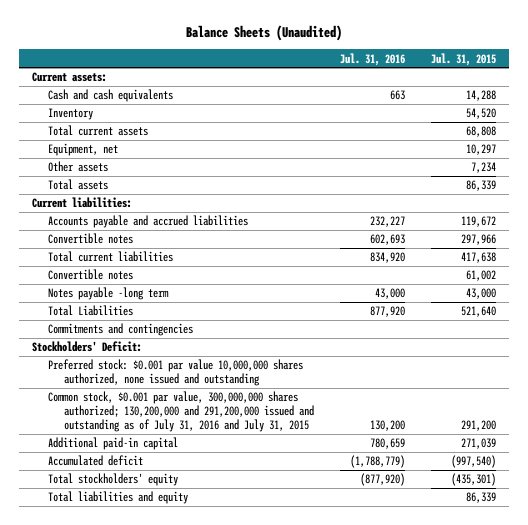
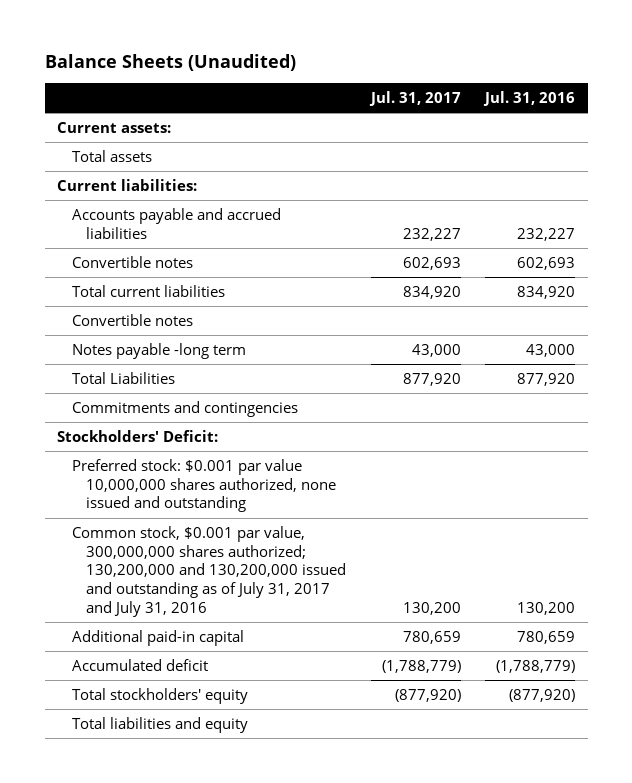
[430,52,496,66] Jul. 31, 2015 -> none
none -> [368,91,461,107] Jul. 31, 2017
[47,89,173,103] Cash and cash equivalents -> none
[47,108,93,121] Inventory -> none
[47,125,148,137] Total current assets -> none
[47,143,118,157] Equipment, net -> none
[47,161,108,173] Other assets -> none
[47,391,314,432] Common stock, $0.001 par value, 300,000,000 shares authorized; 130,200,000 and 291,200,000 issued and outstanding as of July 31, 2016 and July 31, 2015 -> [71,525,346,617] Common stock, $0.001 par value, 300,000,000 shares authorized; 130,200,000 and 130,200,000 issued and outstanding as of July 31, 2017 and July 31, 2016

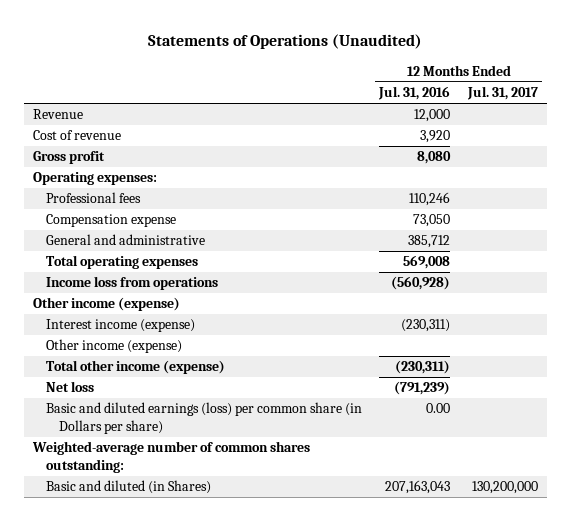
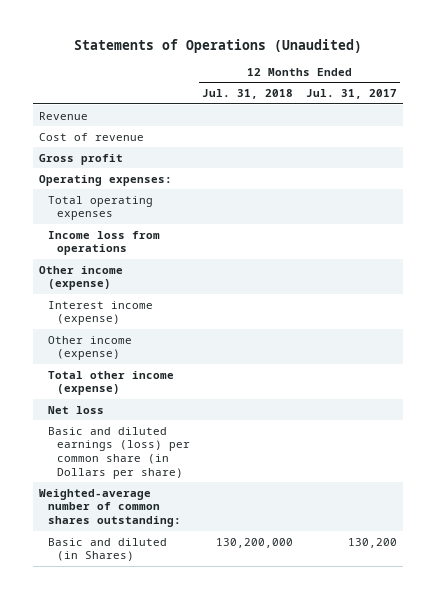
[378,86,451,101] Jul. 31, 2016 -> none
none -> [202,89,294,100] Jul. 31, 2018
[45,192,141,204] Professional fees -> none
[45,214,176,228] Compensation expense -> none
[45,234,205,246] General and administrative -> none
[471,481,538,495] 130,200,000 -> [347,537,397,548] 130,200

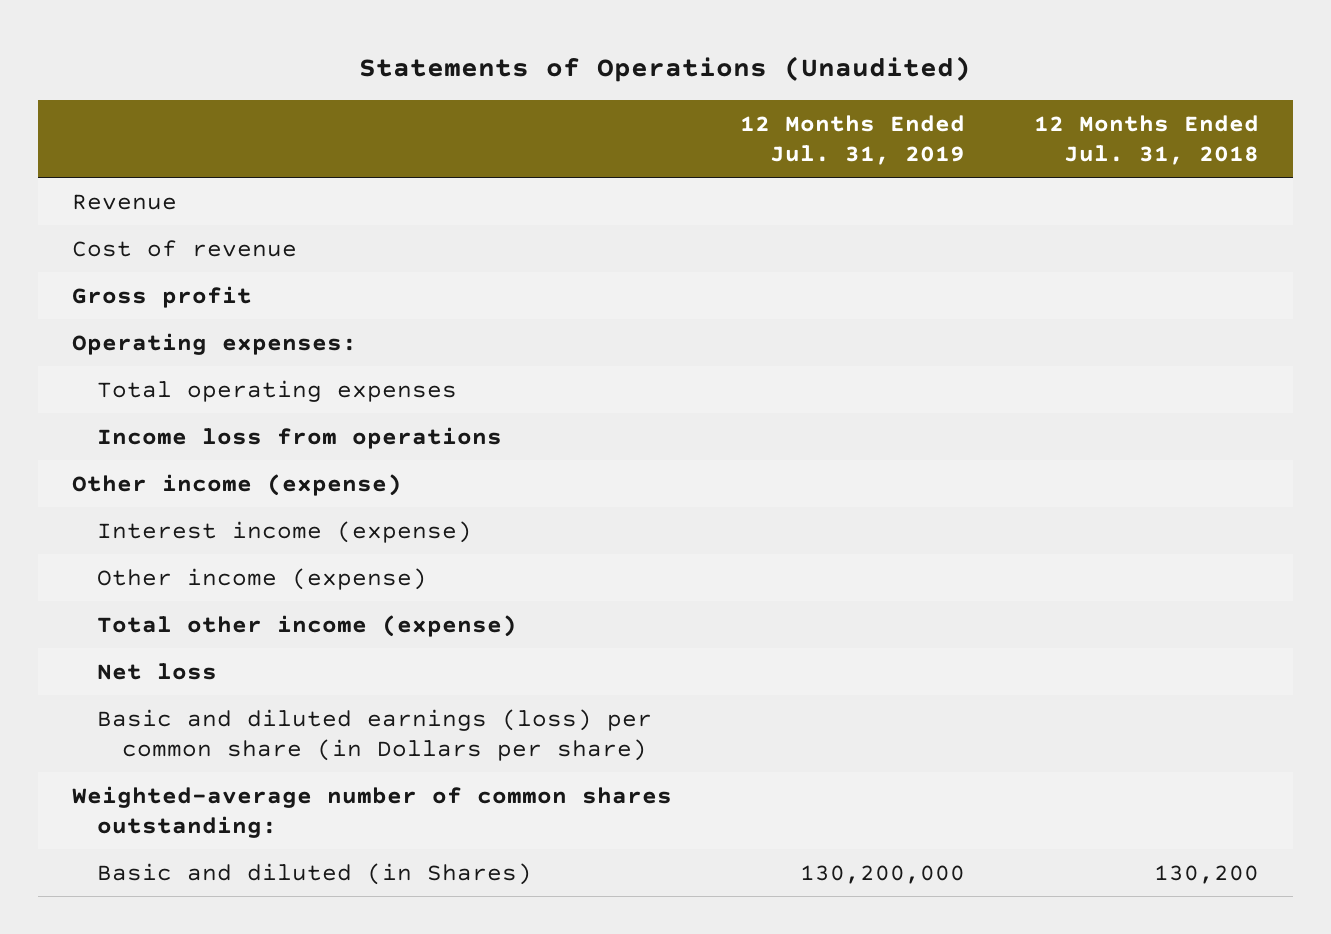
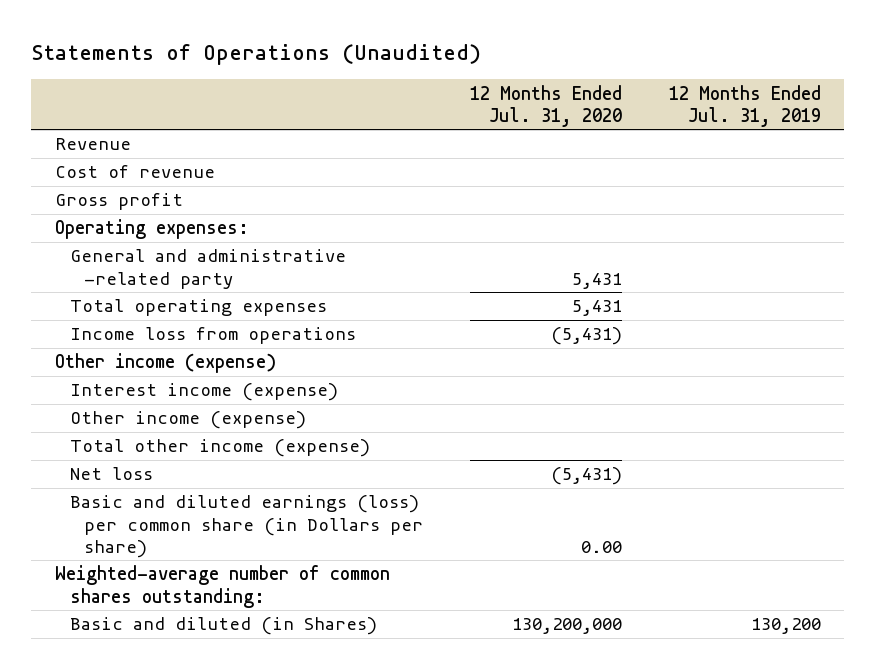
[1033,115,1259,165] 12 Months Ended Jul. 31, 2018 -> none
none -> [470,84,623,127] 12 Months Ended Jul. 31, 2020
none -> [69,249,346,289] General and administrative -related party
[800,864,966,884] 130,200,000 -> [750,618,821,635] 130,200

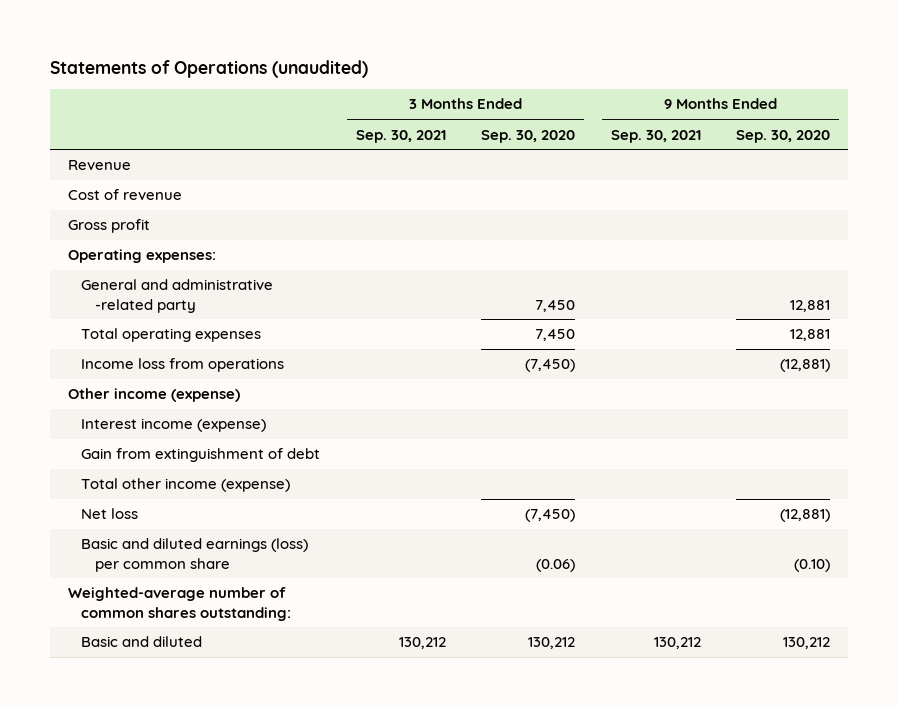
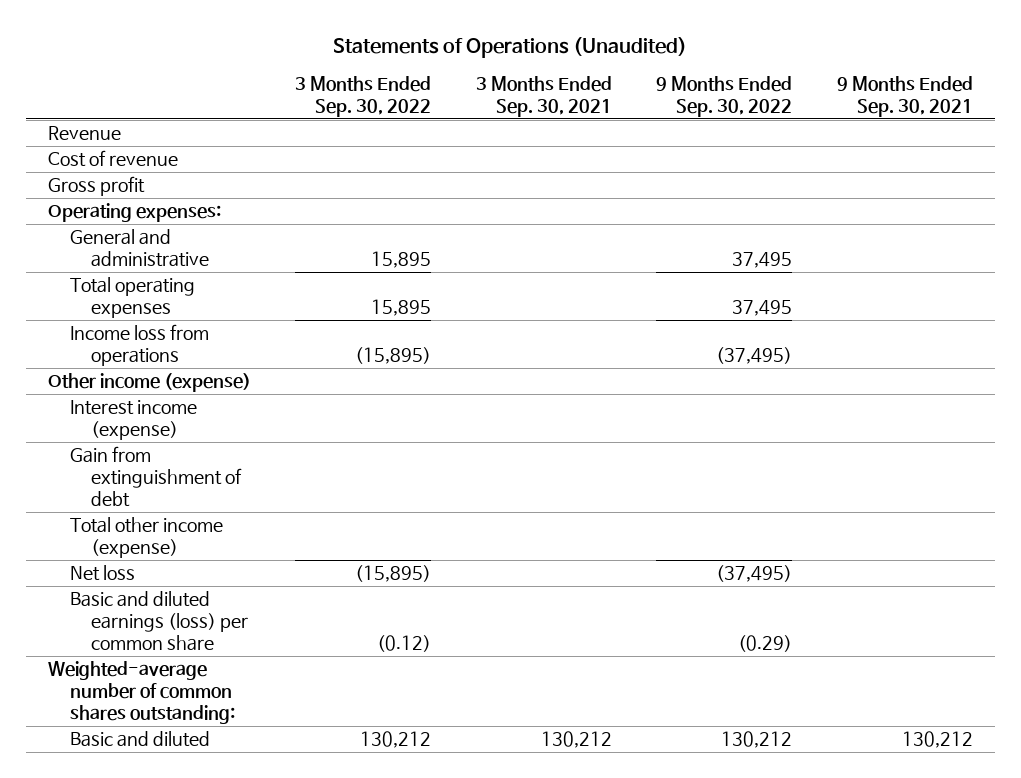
[50,59,369,78] Statements of Operations (unaudited) -> [333,37,688,59] Statements of Operations (Unaudited)
[481,129,576,143] Sep. 30, 2020 -> none
[736,129,831,143] Sep. 30, 2020 -> none
none -> [295,76,432,118] 3 Months Ended Sep. 30, 2022
none -> [656,76,793,118] 9 Months Ended Sep. 30, 2022
[81,279,274,313] General and administrative -related party -> [69,229,210,268] General and administrative

